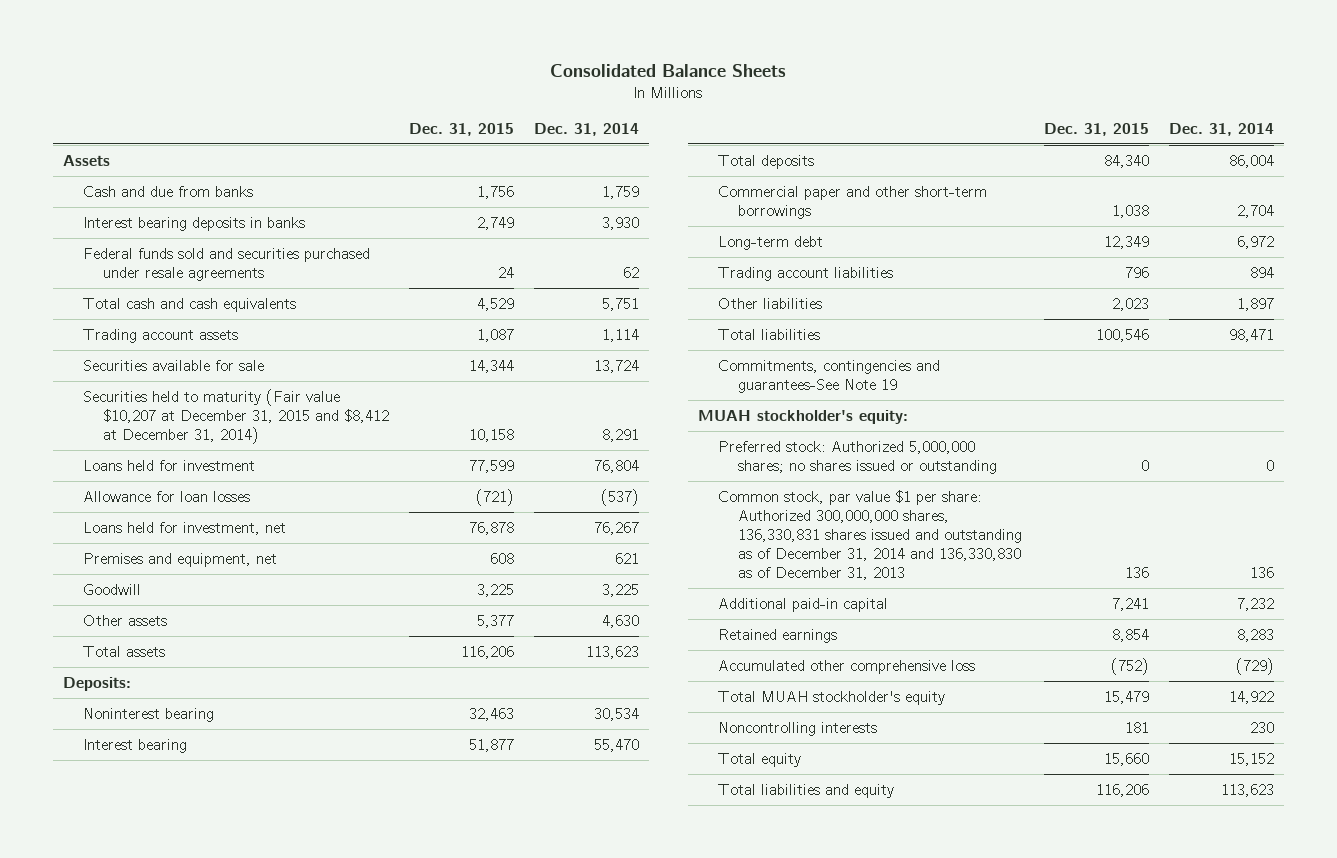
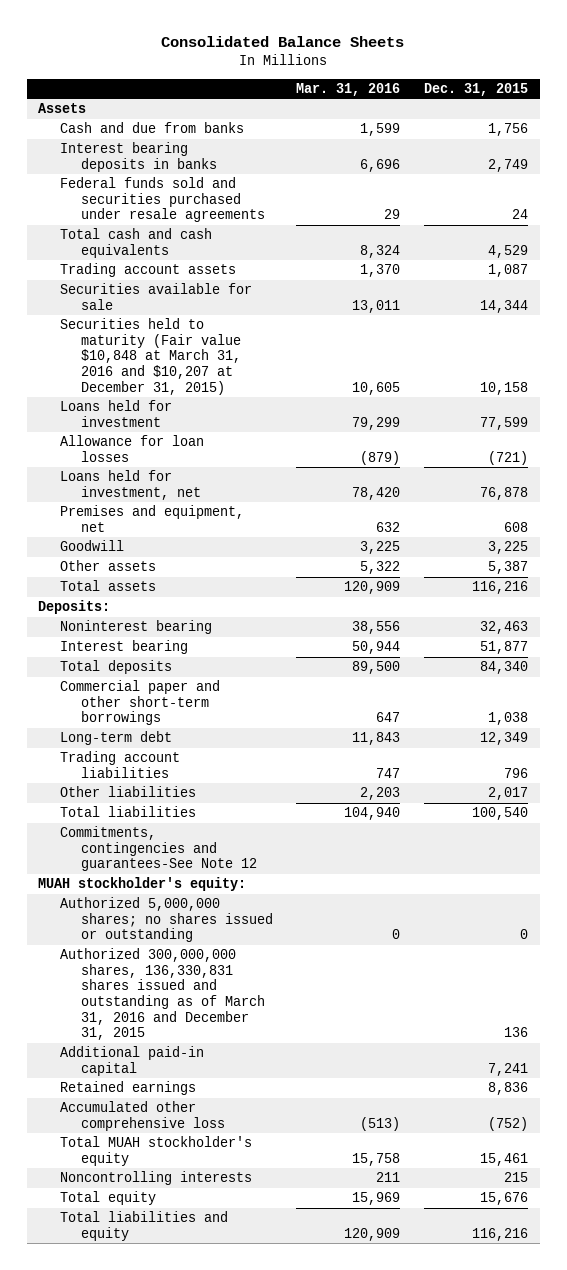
[533,122,639,136] Dec. 31, 2014 -> none
none -> [296,83,401,97] Mar. 31, 2016
[82,388,389,444] Securities held to maturity (Fair value $10,207 at December 31, 2015 and $8,412 at December 31, 2014) -> [59,318,241,395] Securities held to maturity (Fair value $10,848 at March 31, 2016 and $10,207 at December 31, 2015)
[476,614,514,628] 5,377 -> [488,561,529,575] 5,387
[460,645,514,659] 116,206 -> [472,581,529,595] 116,216
[1111,297,1149,311] 2,023 -> [488,787,529,801] 2,017
[1095,328,1149,342] 100,546 -> [472,807,529,821] 100,540
[717,359,940,393] Commitments, contingencies and guarantees-See Note 19 -> [59,826,257,872] Commitments, contingencies and guarantees-See Note 12
[717,440,997,474] Preferred stock: Authorized 5,000,000 shares; no shares issued or outstanding -> [59,897,273,943] Authorized 5,000,000 shares; no shares issued or outstanding
[717,489,1022,581] Common stock, par value $1 per share: Authorized 300,000,000 shares, 136,330,831 shares issued and outstanding as of December 31, 2014 and 136,330,830 as of December 31, 2013 -> [59,948,265,1041] Authorized 300,000,000 shares, 136,330,831 shares issued and outstanding as of March 31, 2016 and December 31, 2015
[1111,628,1149,642] 8,854 -> [488,1082,529,1096] 8,836
[1103,690,1149,704] 15,479 -> [480,1152,529,1166] 15,461
[1124,721,1149,733] 181 -> [504,1172,529,1183] 215
[1103,752,1149,766] 15,660 -> [480,1192,529,1206] 15,676
[1095,783,1149,797] 116,206 -> [472,1227,529,1241] 116,216

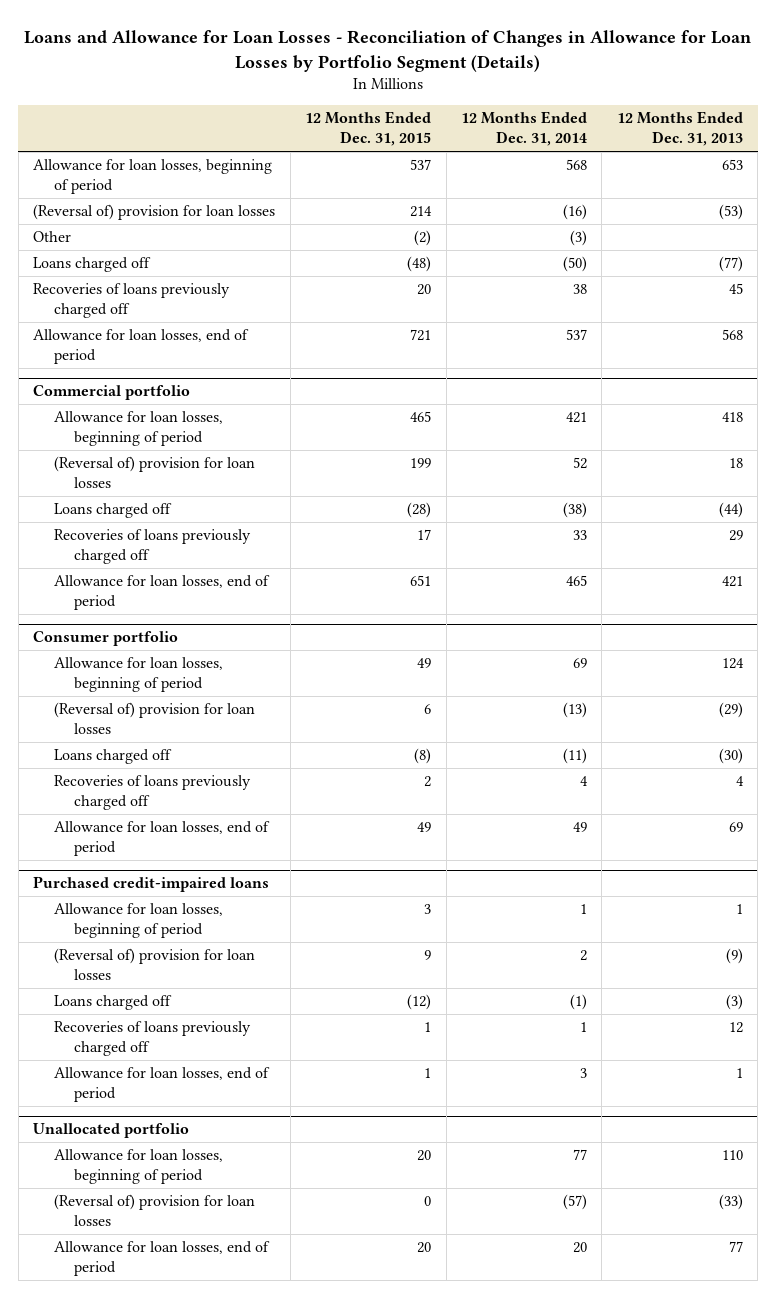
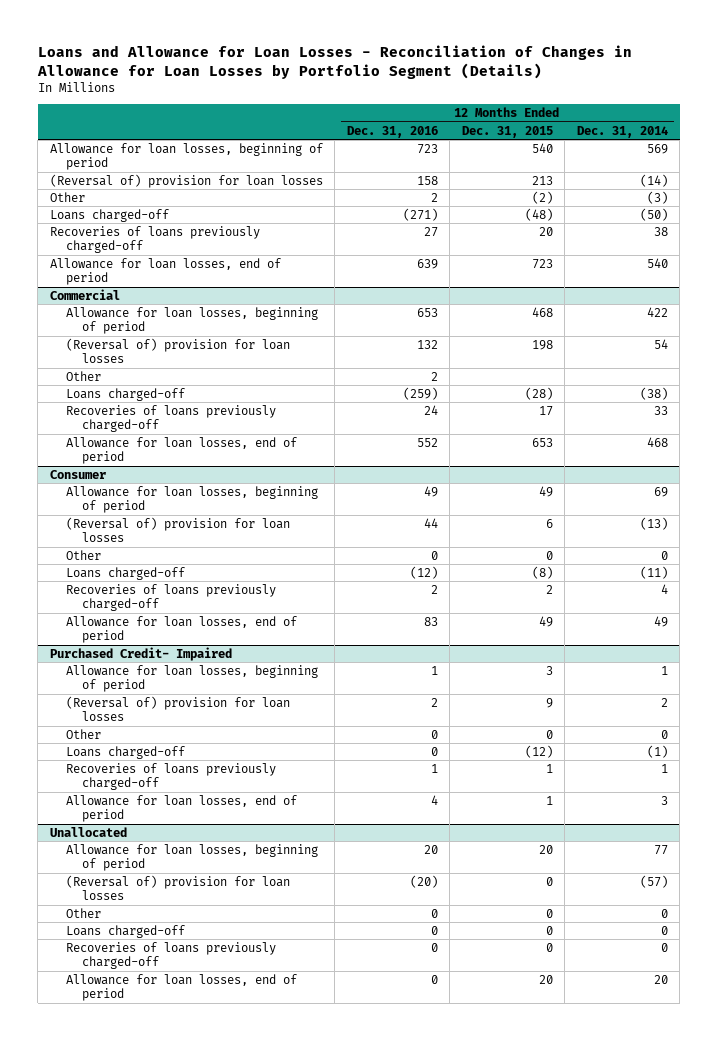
[616,111,743,147] 12 Months Ended Dec. 31, 2013 -> none
none -> [346,125,438,138] Dec. 31, 2016
[410,159,432,171] 537 -> [531,142,553,153] 540
[565,159,587,171] 568 -> [646,143,668,154] 569
[410,206,433,218] 214 -> [531,175,553,185] 213
[562,204,587,221] (16) -> [639,173,668,187] (14)
[33,257,152,273] Loans charged off -> [49,208,169,222] Loans charged-off
[33,283,231,319] Recoveries of loans previously charged off -> [49,225,260,254] Recoveries of loans previously charged-off
[410,329,432,342] 721 -> [531,258,553,269] 723
[565,329,587,341] 537 -> [646,257,668,268] 540
[33,385,191,401] Commercial portfolio -> [49,288,120,300] Commercial
[410,411,432,423] 465 -> [531,306,553,317] 468
[565,412,587,424] 421 -> [646,306,668,317] 422
[410,458,432,469] 199 -> [531,339,553,350] 198
[572,457,587,470] 52 -> [653,338,668,349] 54
none -> [66,370,102,381] Other
[53,503,172,519] Loans charged off -> [66,387,186,401] Loans charged-off
[53,529,251,565] Recoveries of loans previously charged off -> [66,404,277,433] Recoveries of loans previously charged-off
[410,575,432,587] 651 -> [531,437,553,447] 653
[565,575,587,587] 465 -> [646,436,668,447] 468
[33,631,179,647] Consumer portfolio -> [49,469,106,479] Consumer
none -> [66,549,102,560] Other
[53,749,172,765] Loans charged off -> [66,566,186,580] Loans charged-off
[53,775,251,811] Recoveries of loans previously charged off -> [66,583,277,612] Recoveries of loans previously charged-off
[33,876,270,893] Purchased credit-impaired loans -> [49,646,232,661] Purchased Credit- Impaired
none -> [66,728,102,739] Other
[53,995,172,1011] Loans charged off -> [66,745,186,759] Loans charged-off
[53,1021,251,1057] Recoveries of loans previously charged off -> [66,762,277,791] Recoveries of loans previously charged-off
[33,1123,190,1139] Unallocated portfolio -> [49,826,127,837] Unallocated
none -> [66,907,102,918] Other
none -> [66,924,186,938] Loans charged-off
none -> [66,941,277,970] Recoveries of loans previously charged-off

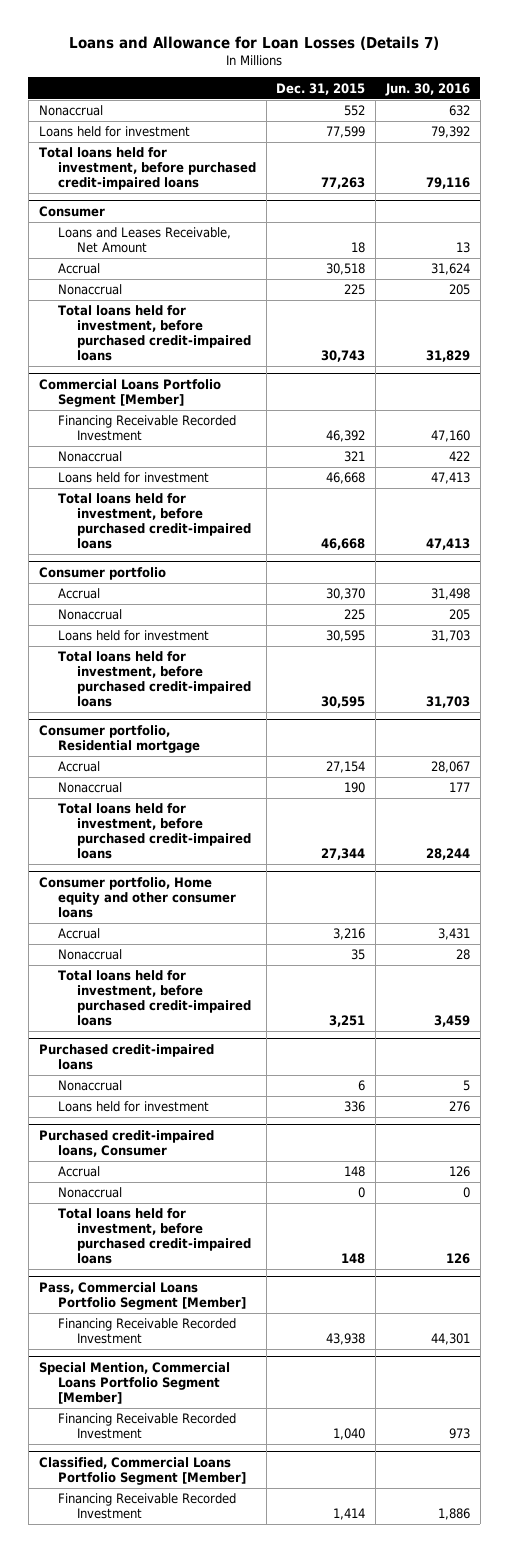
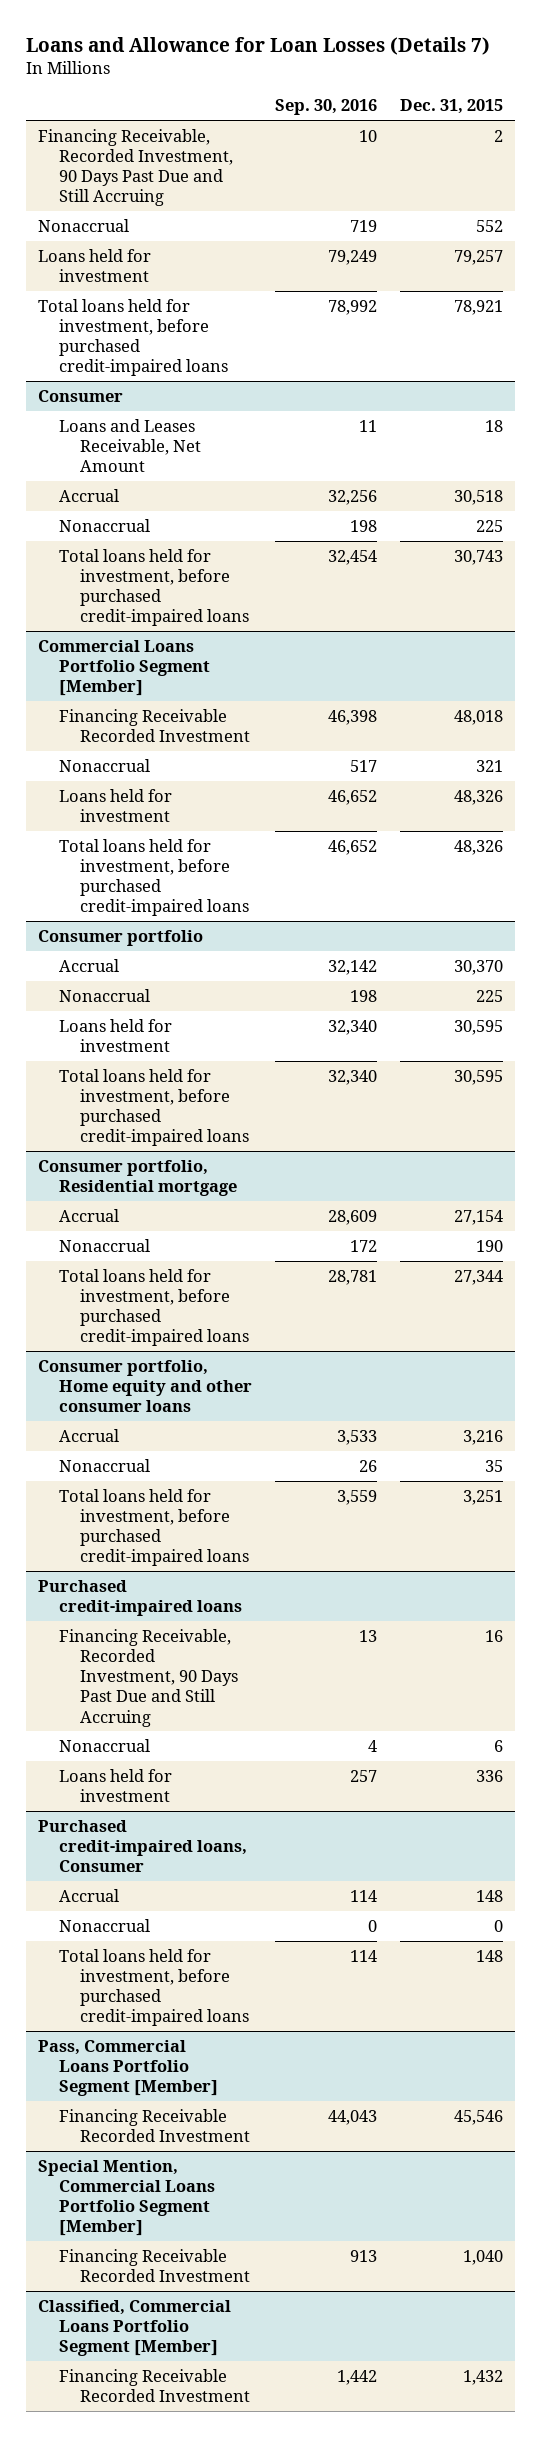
[385,82,471,96] Jun. 30, 2016 -> none
none -> [274,99,377,116] Sep. 30, 2016
none -> [37,128,233,207] Financing Receivable, Recorded Investment, 90 Days Past Due and Still Accruing
[326,126,366,139] 77,599 -> [454,249,504,265] 79,257
[321,177,366,190] 77,263 -> [454,299,504,315] 78,921
[326,430,366,443] 46,392 -> [454,709,504,725] 48,018
[326,472,366,485] 46,668 -> [454,789,504,805] 48,326
[321,537,366,550] 46,668 -> [454,839,504,855] 48,326
none -> [58,1628,238,1727] Financing Receivable, Recorded Investment, 90 Days Past Due and Still Accruing
[326,1333,366,1346] 43,938 -> [454,2109,504,2125] 45,546
[333,1508,366,1521] 1,414 -> [463,2369,504,2385] 1,432

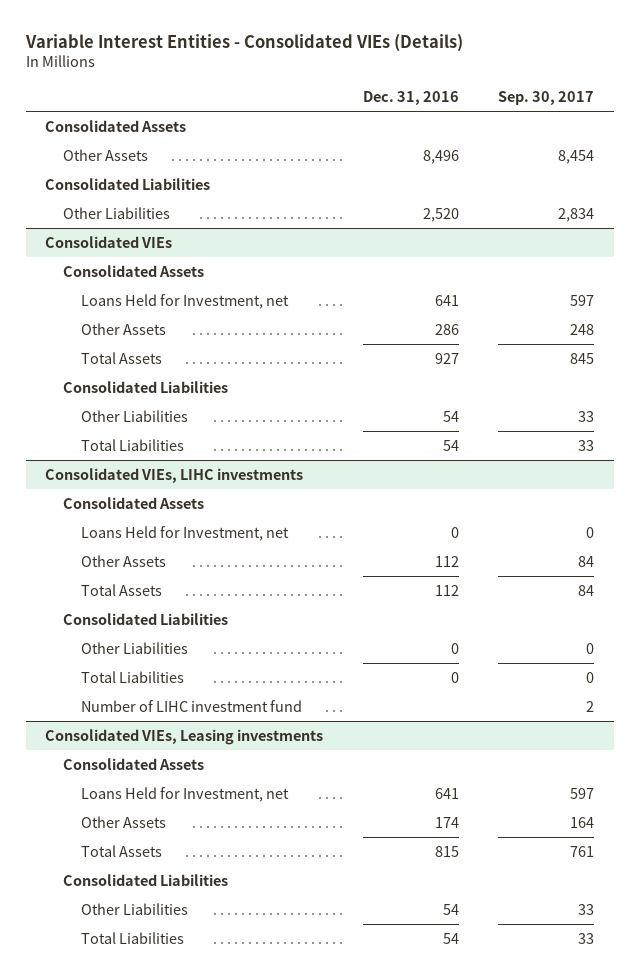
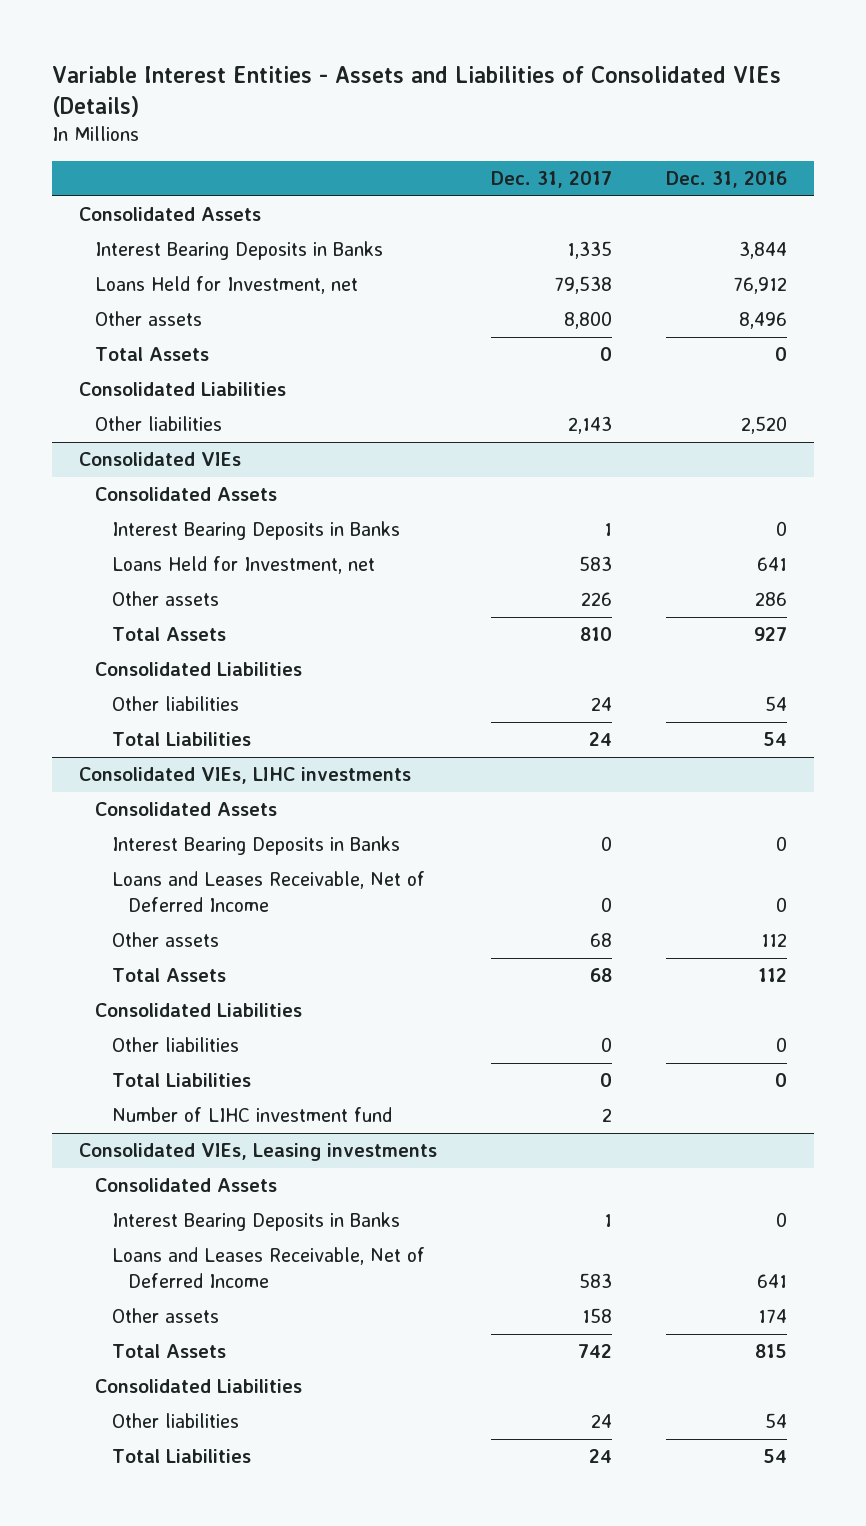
[24,33,463,52] Variable Interest Entities - Consolidated VIEs (Details) -> [51,65,781,117] Variable Interest Entities - Assets and Liabilities of Consolidated VIEs (Details)
[497,90,594,105] Sep. 30, 2017 -> none
none -> [491,171,613,189] Dec. 31, 2017
none -> [95,241,384,261] Interest Bearing Deposits in Banks
none -> [95,276,359,295] Loans Held for Investment, net
[62,148,148,161] Other Assets -> [95,311,203,327] Other assets
none -> [95,347,210,362] Total Assets
[62,206,170,219] Other Liabilities -> [95,416,223,432] Other liabilities
none -> [111,521,400,541] Interest Bearing Deposits in Banks
[80,322,166,335] Other Assets -> [111,591,219,607] Other assets
[80,409,188,422] Other Liabilities -> [111,696,239,712] Other liabilities
none -> [111,836,400,856] Interest Bearing Deposits in Banks
[80,525,289,541] Loans Held for Investment, net -> [111,871,425,912] Loans and Leases Receivable, Net of Deferred Income
[80,554,166,567] Other Assets -> [111,932,219,948] Other assets
[80,641,188,654] Other Liabilities -> [111,1037,239,1053] Other liabilities
none -> [111,1212,400,1232] Interest Bearing Deposits in Banks
[80,786,289,802] Loans Held for Investment, net -> [111,1247,425,1288] Loans and Leases Receivable, Net of Deferred Income
[80,815,166,828] Other Assets -> [111,1308,219,1324] Other assets
[80,902,188,915] Other Liabilities -> [111,1413,239,1429] Other liabilities

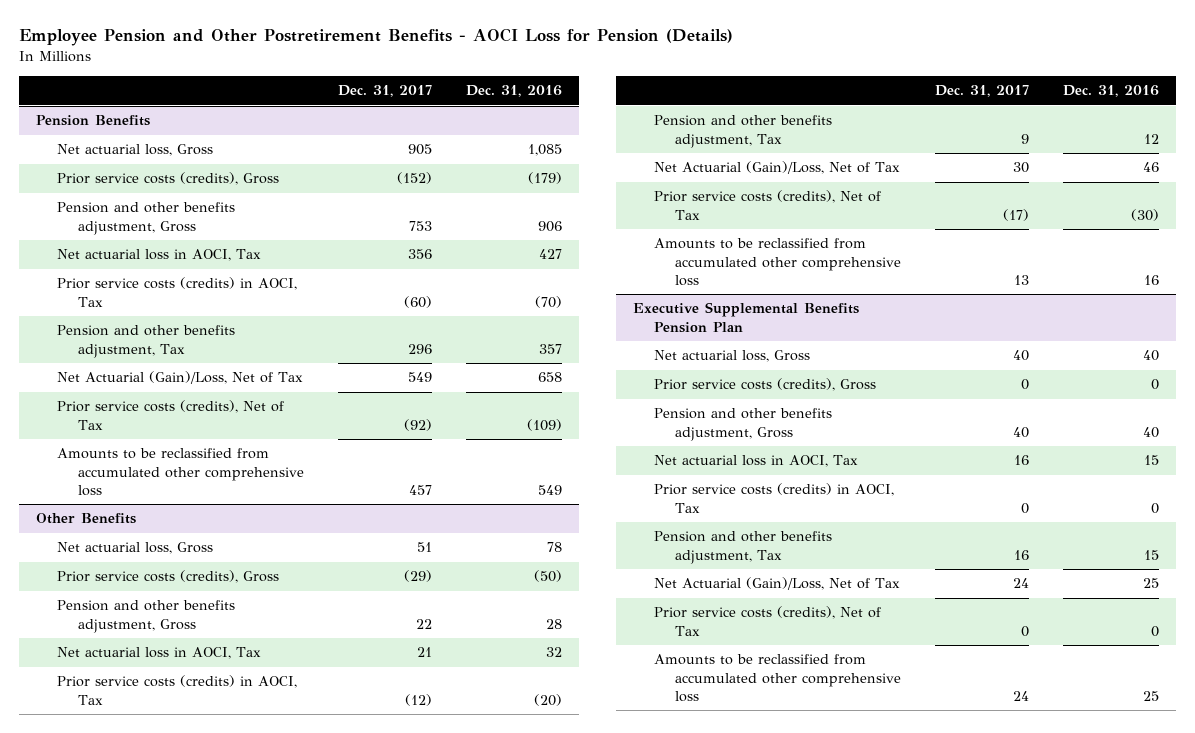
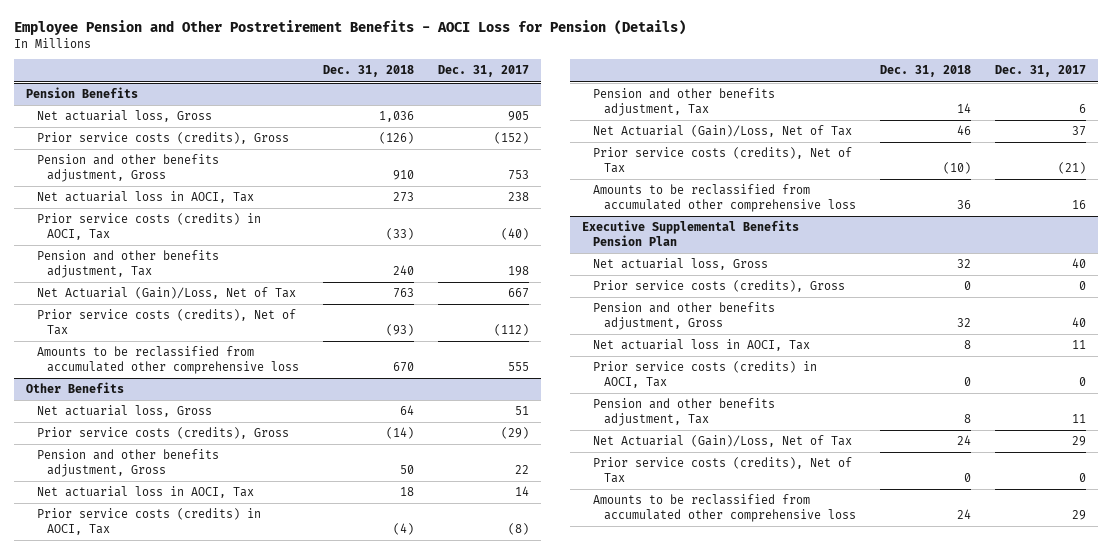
[466,85,563,98] Dec. 31, 2016 -> none
none -> [323,65,415,78] Dec. 31, 2018
[407,249,432,260] 356 -> [508,192,530,202] 238
[403,295,432,308] (60) -> [501,227,530,240] (40)
[407,343,432,354] 296 -> [508,265,530,276] 198
[407,372,432,383] 549 -> [508,288,530,299] 667
[403,418,432,431] (92) -> [494,323,530,336] (112)
[408,484,432,495] 457 -> [508,361,530,371] 555
[416,647,432,658] 21 -> [515,486,530,497] 14
[404,693,432,706] (12) -> [508,522,530,535] (8)
[1021,133,1030,144] 9 -> [1078,103,1086,113] 6
[1013,162,1030,174] 30 -> [1071,126,1086,137] 37
[1003,208,1030,221] (17) -> [1057,161,1086,174] (21)
[1014,274,1030,285] 13 -> [1071,199,1086,209] 16
[1014,455,1030,466] 16 -> [1071,340,1086,350] 11
[1014,549,1030,560] 16 -> [1071,413,1086,423] 11
[1013,578,1030,589] 24 -> [1071,436,1086,447] 29
[1013,690,1030,701] 24 -> [1071,509,1086,520] 29

